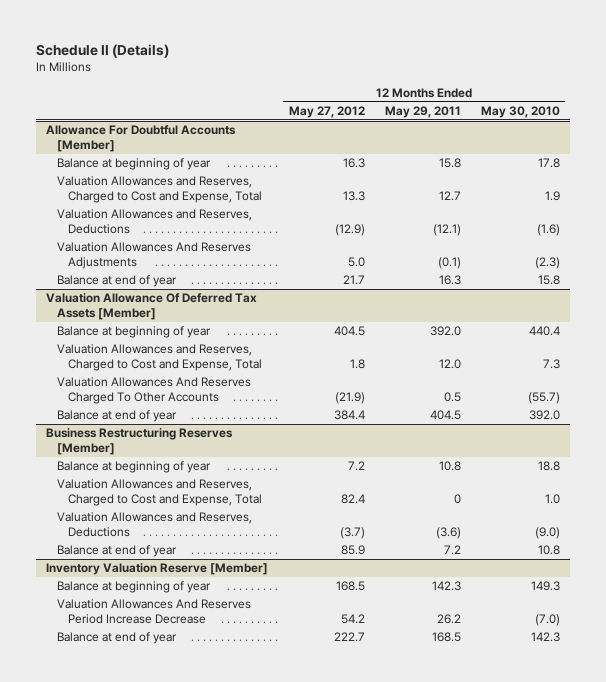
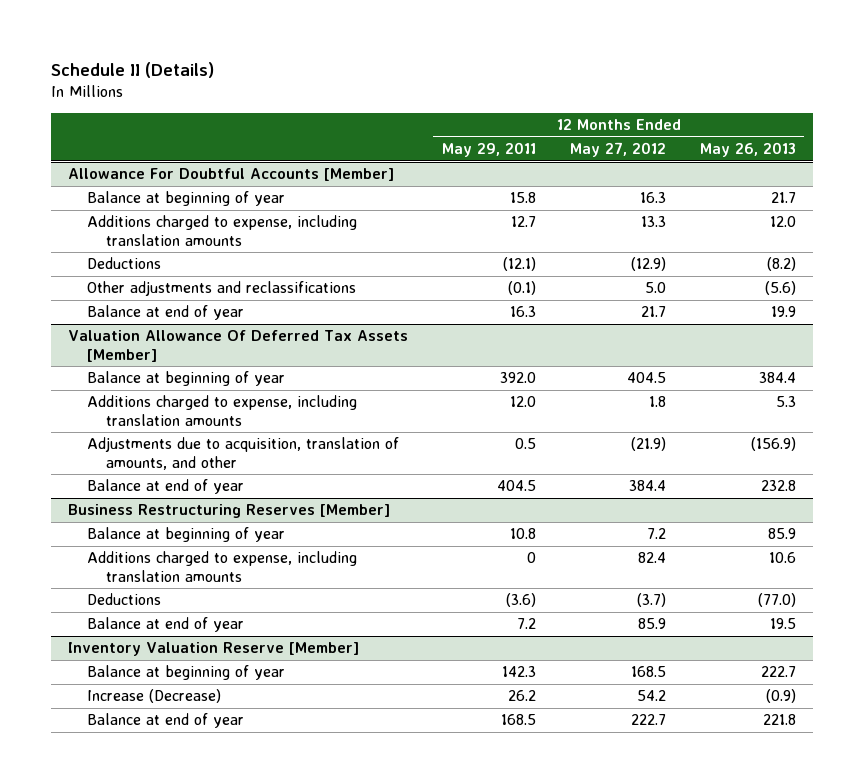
[481,105,561,118] May 30, 2010 -> none
none -> [699,142,796,158] May 26, 2013
[56,176,262,203] Valuation Allowances and Reserves, Charged to Cost and Expense, Total -> [87,215,358,246] Additions charged to expense, including translation amounts
[56,209,252,234] Valuation Allowances and Reserves, Deductions -> [87,257,162,270] Deductions
[56,242,251,269] Valuation Allowances And Reserves Adjustments -> [87,281,357,297] Other adjustments and reclassifications
[56,344,262,371] Valuation Allowances and Reserves, Charged to Cost and Expense, Total -> [87,395,358,426] Additions charged to expense, including translation amounts
[56,377,251,404] Valuation Allowances And Reserves Charged To Other Accounts -> [87,437,400,470] Adjustments due to acquisition, translation of amounts, and other
[56,479,262,506] Valuation Allowances and Reserves, Charged to Cost and Expense, Total -> [87,551,358,582] Additions charged to expense, including translation amounts
[56,512,252,537] Valuation Allowances and Reserves, Deductions -> [87,593,162,606] Deductions
[56,599,251,624] Valuation Allowances And Reserves Period Increase Decrease -> [87,689,222,704] Increase (Decrease)

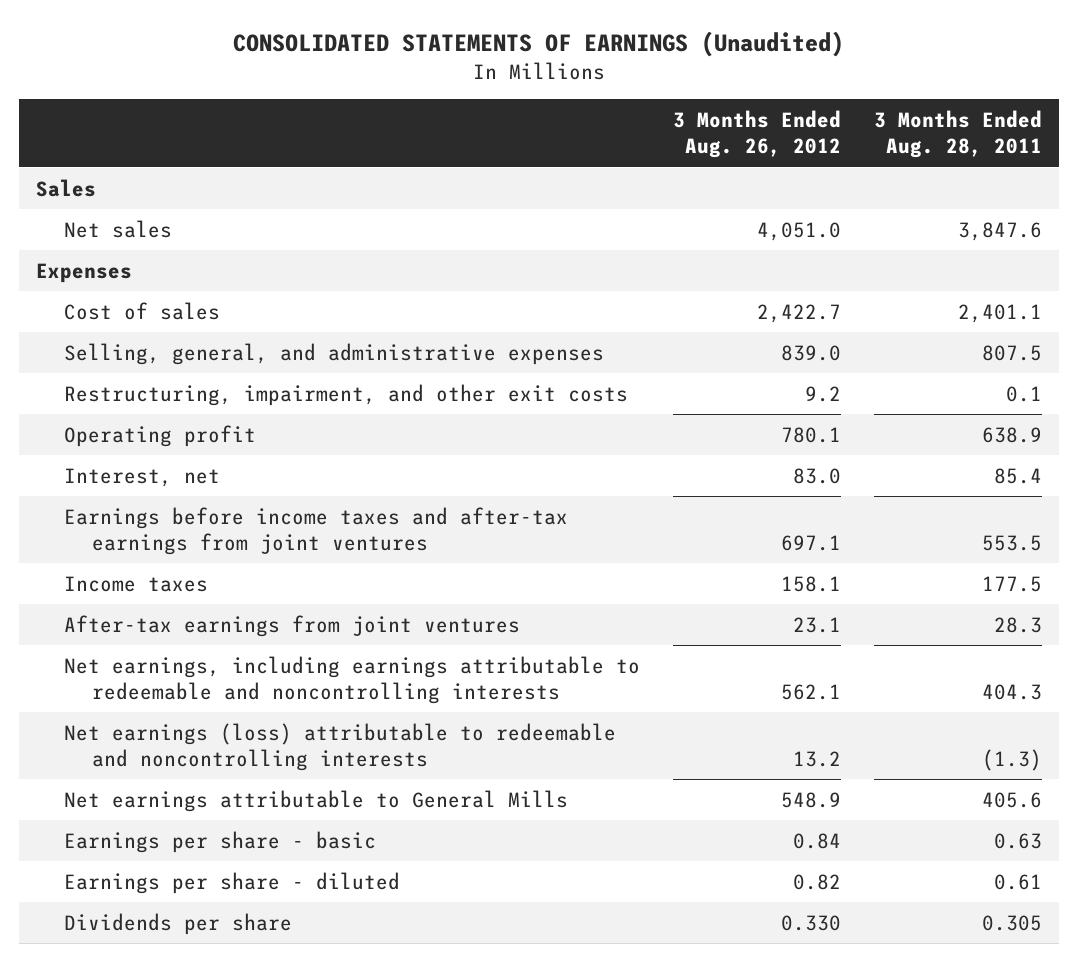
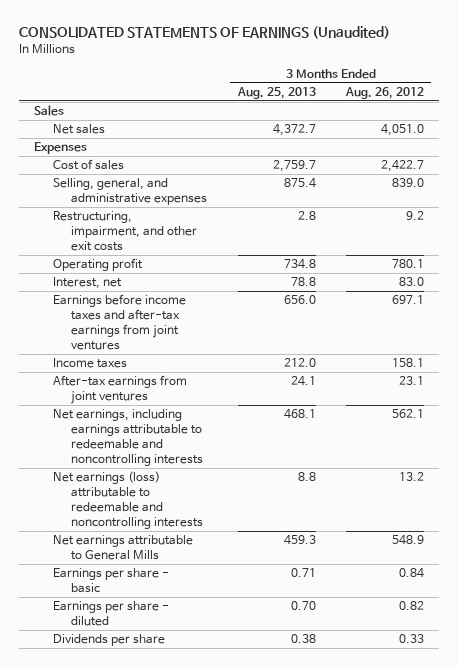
[874,109,1043,159] 3 Months Ended Aug. 28, 2011 -> none
none -> [236,87,316,100] Aug. 25, 2013
[781,914,842,931] 0.330 -> [398,634,424,644] 0.33

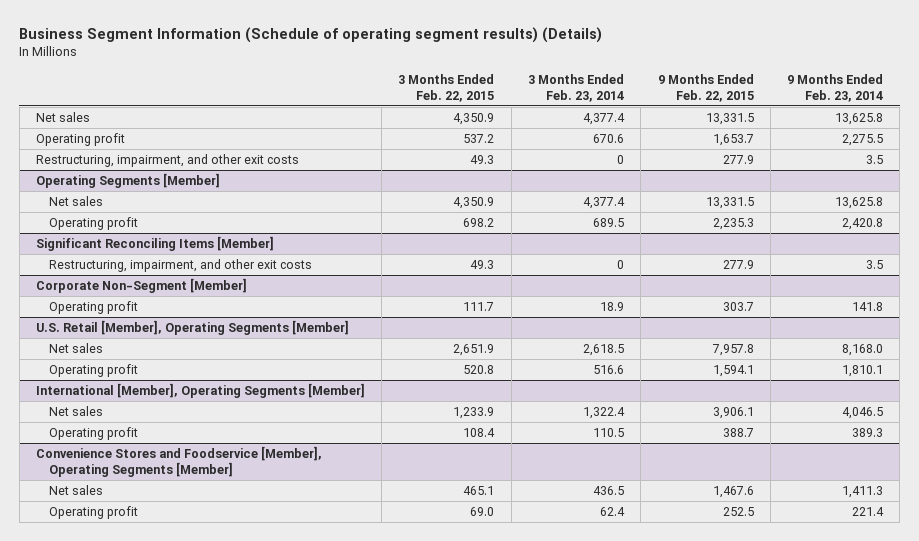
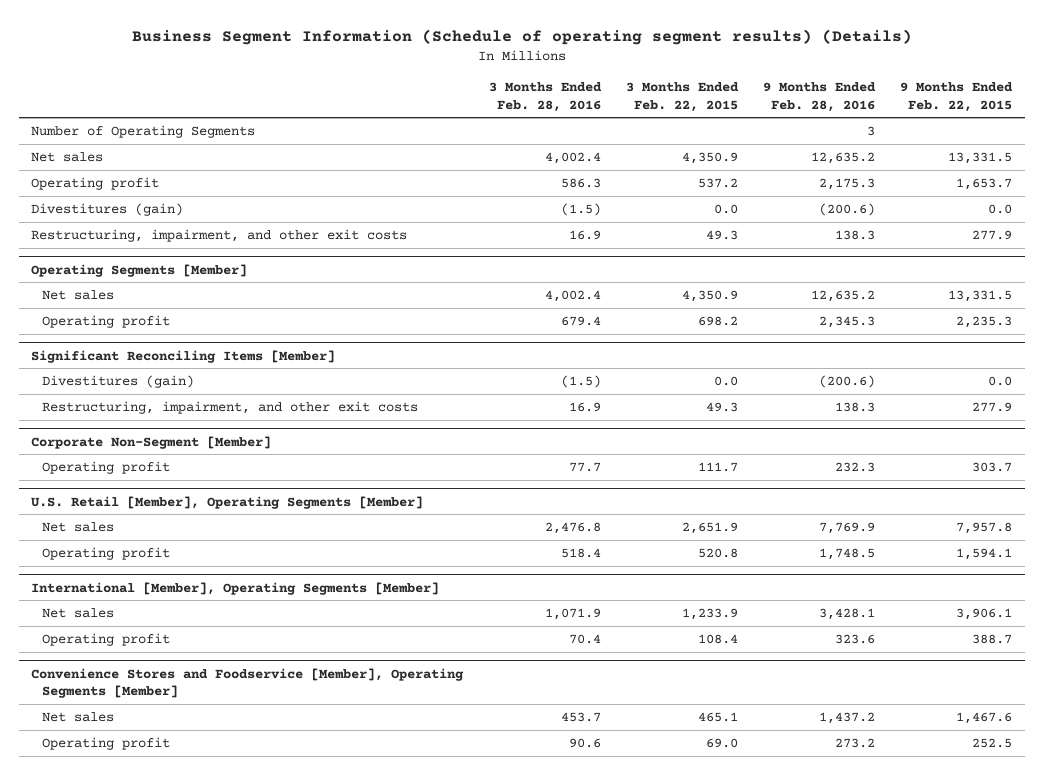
[528,73,625,102] 3 Months Ended Feb. 23, 2014 -> none
[787,73,884,102] 9 Months Ended Feb. 23, 2014 -> none
none -> [488,82,602,112] 3 Months Ended Feb. 28, 2016
none -> [762,82,876,112] 9 Months Ended Feb. 28, 2016
none -> [31,124,256,138] Number of Operating Segments
none -> [31,202,184,216] Divestitures (gain)
none -> [42,374,195,388] Divestitures (gain)

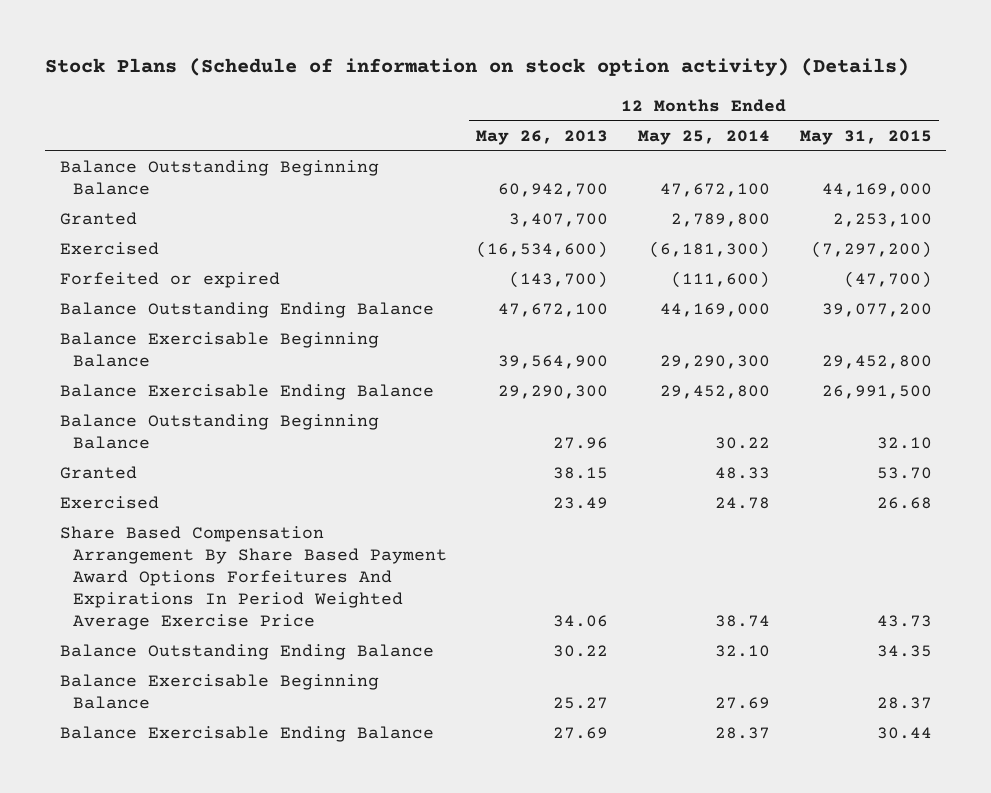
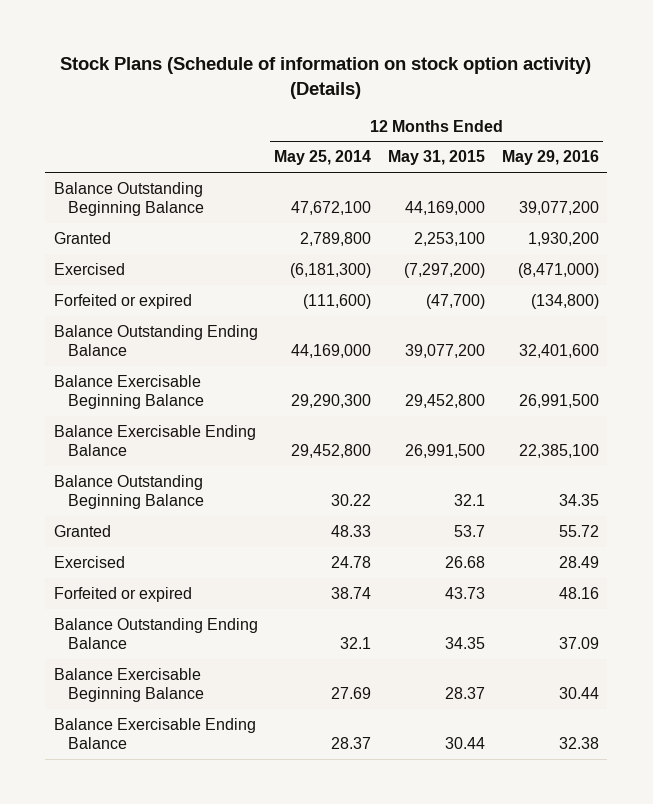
[476,129,609,145] May 26, 2013 -> none
none -> [502,150,600,166] May 29, 2016
[876,437,932,450] 32.10 -> [454,493,486,506] 32.1
[876,467,932,480] 53.70 -> [454,524,486,537] 53.7
[59,526,447,630] Share Based Compensation Arrangement By Share Based Payment Award Options Forfeitures And Expirations In Period Weighted Average Exercise Price -> [53,586,192,602] Forfeited or expired
[714,645,770,658] 32.10 -> [340,636,372,649] 32.1

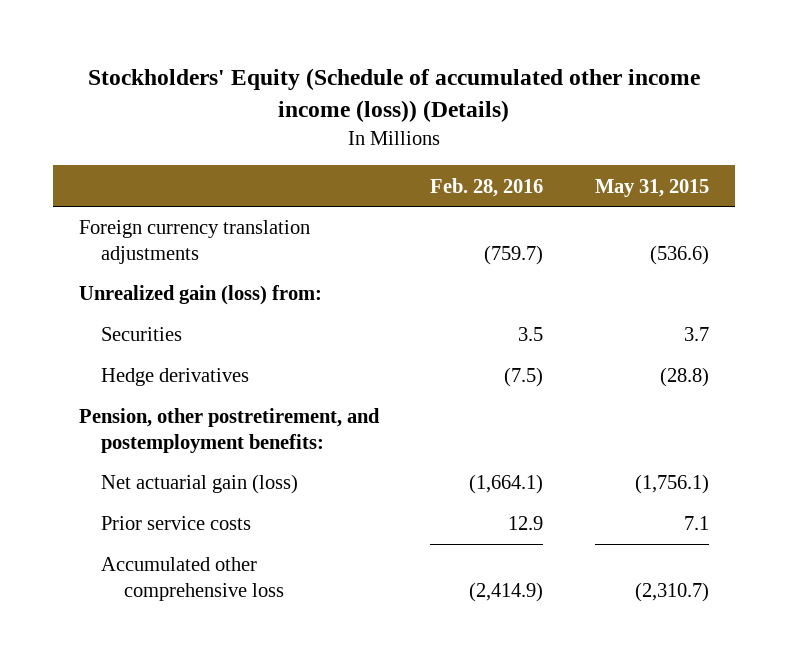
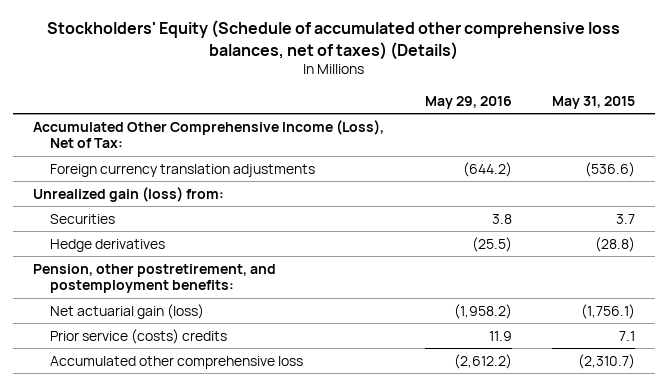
[87,68,700,122] Stockholders' Equity (Schedule of accumulated other income income (loss)) (Details) -> [47,20,621,60] Stockholders' Equity (Schedule of accumulated other comprehensive loss balances, net of taxes) (Details)
[430,177,544,197] Feb. 28, 2016 -> none
none -> [424,95,512,109] May 29, 2016
none -> [33,119,385,149] Accumulated Other Comprehensive Income (Loss), Net of Tax:
[101,516,252,531] Prior service costs -> [50,328,228,344] Prior service (costs) credits

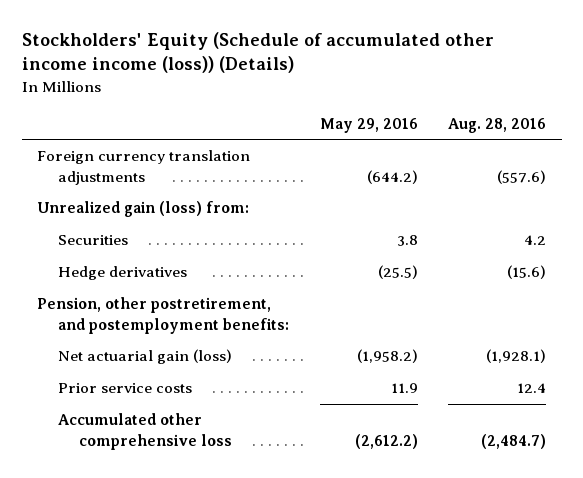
[47,20,621,60] Stockholders' Equity (Schedule of accumulated other comprehensive loss balances, net of taxes) (Details) -> [21,32,494,74] Stockholders' Equity (Schedule of accumulated other income income (loss)) (Details)
[551,95,635,109] May 31, 2015 -> none
none -> [448,117,547,133] Aug. 28, 2016
[33,119,385,149] Accumulated Other Comprehensive Income (Loss), Net of Tax: -> none
[50,328,228,344] Prior service (costs) credits -> [57,383,192,394] Prior service costs

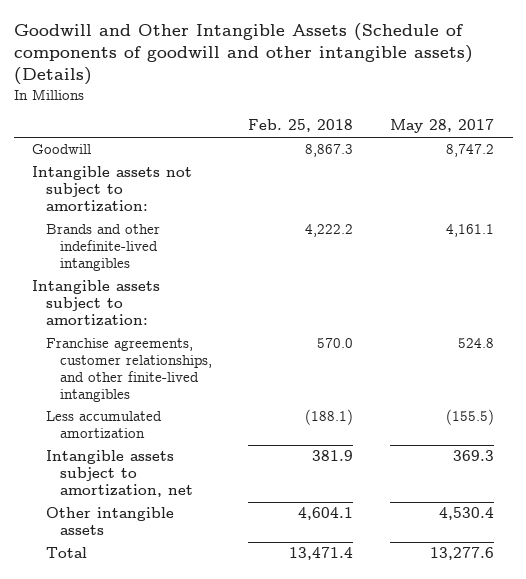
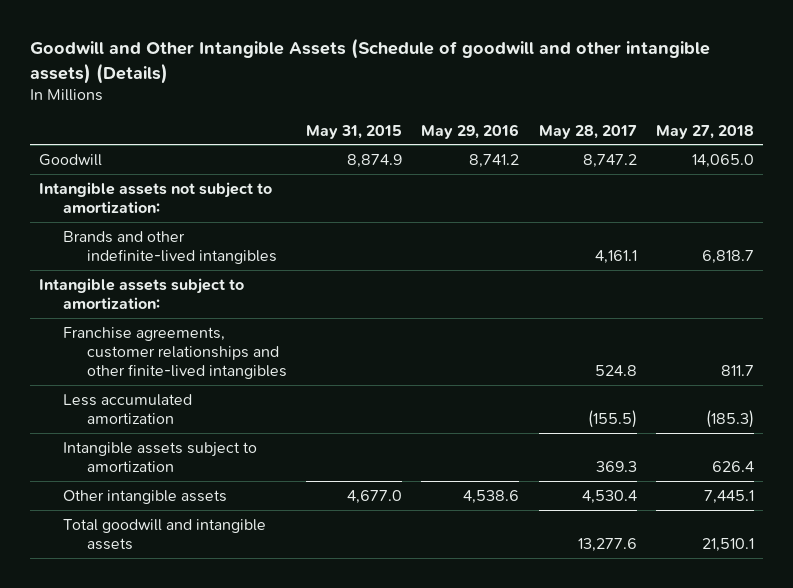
[13,22,473,86] Goodwill and Other Intangible Assets (Schedule of components of goodwill and other intangible assets) (Details) -> [29,38,710,84] Goodwill and Other Intangible Assets (Schedule of goodwill and other intangible assets) (Details)
[248,119,354,133] Feb. 25, 2018 -> none
none -> [306,124,403,139] May 31, 2015
none -> [421,123,520,139] May 29, 2016
none -> [655,124,754,139] May 27, 2018
[45,338,212,402] Franchise agreements, customer relationships, and other finite-lived intangibles -> [63,326,288,379] Franchise agreements, customer relationships and other finite-lived intangibles
[45,450,193,498] Intangible assets subject to amortization, net -> [63,441,258,472] Intangible assets subject to amortization
[45,547,87,559] Total -> [63,518,267,550] Total goodwill and intangible assets

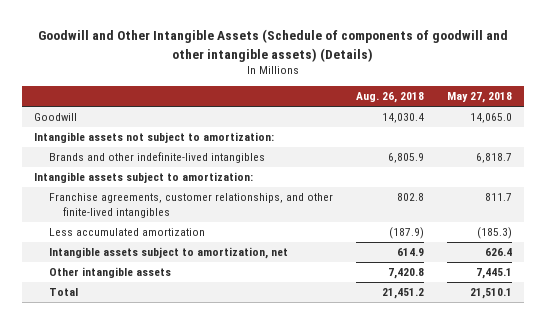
[29,38,710,84] Goodwill and Other Intangible Assets (Schedule of goodwill and other intangible assets) (Details) -> [38,29,509,62] Goodwill and Other Intangible Assets (Schedule of components of goodwill and other intangible assets) (Details)
[306,124,403,139] May 31, 2015 -> none
[421,123,520,139] May 29, 2016 -> none
[538,124,637,139] May 28, 2017 -> none
none -> [355,92,424,104] Aug. 26, 2018
[63,326,288,379] Franchise agreements, customer relationships and other finite-lived intangibles -> [48,193,333,218] Franchise agreements, customer relationships, and other finite-lived intangibles
[63,441,258,472] Intangible assets subject to amortization -> [48,247,288,260] Intangible assets subject to amortization, net
[63,518,267,550] Total goodwill and intangible assets -> [48,288,78,297] Total

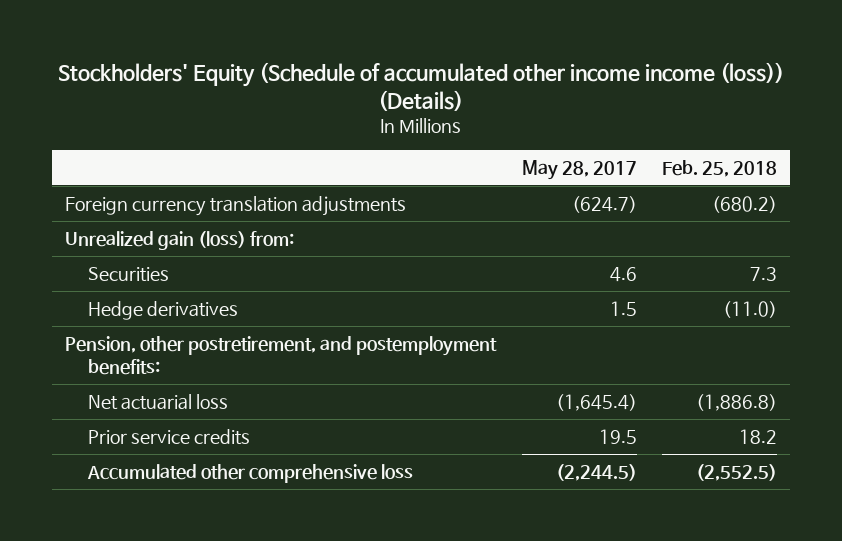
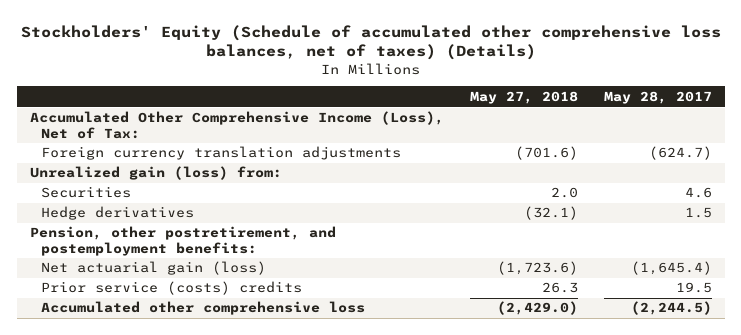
[58,61,785,111] Stockholders' Equity (Schedule of accumulated other income income (loss)) (Details) -> [20,24,721,61] Stockholders' Equity (Schedule of accumulated other comprehensive loss balances, net of taxes) (Details)
[662,159,778,177] Feb. 25, 2018 -> none
none -> [469,90,578,104] May 27, 2018
none -> [29,111,444,139] Accumulated Other Comprehensive Income (Loss), Net of Tax:
[88,394,229,411] Net actuarial loss -> [40,261,266,276] Net actuarial gain (loss)
[88,429,251,446] Prior service credits -> [40,281,302,296] Prior service (costs) credits

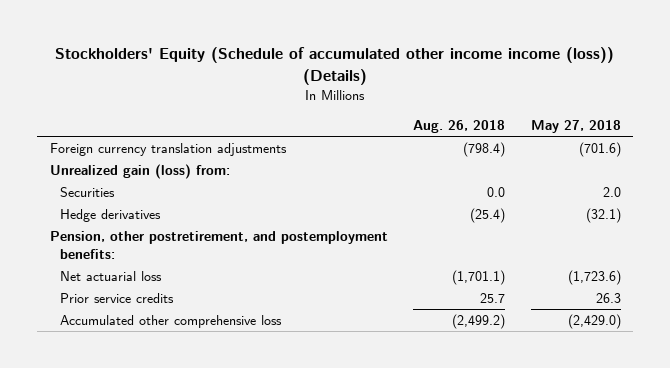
[20,24,721,61] Stockholders' Equity (Schedule of accumulated other comprehensive loss balances, net of taxes) (Details) -> [55,46,615,85] Stockholders' Equity (Schedule of accumulated other income income (loss)) (Details)
[603,90,712,104] May 28, 2017 -> none
none -> [413,119,506,133] Aug. 26, 2018
[29,111,444,139] Accumulated Other Comprehensive Income (Loss), Net of Tax: -> none
[40,261,266,276] Net actuarial gain (loss) -> [59,271,162,282] Net actuarial loss
[40,281,302,296] Prior service (costs) credits -> [59,293,174,304] Prior service credits

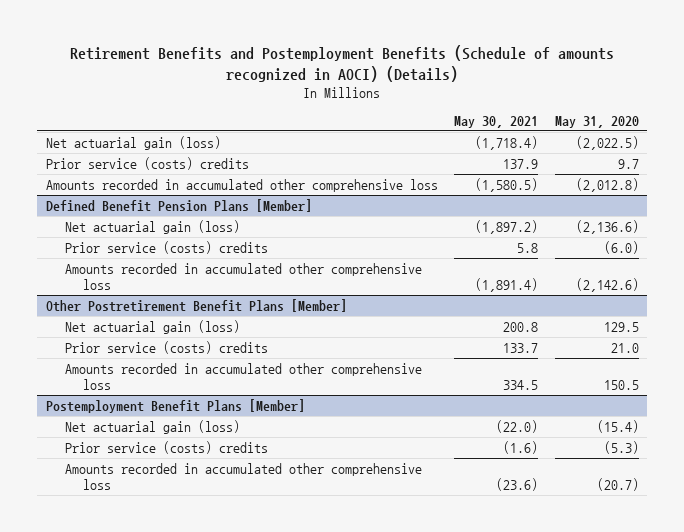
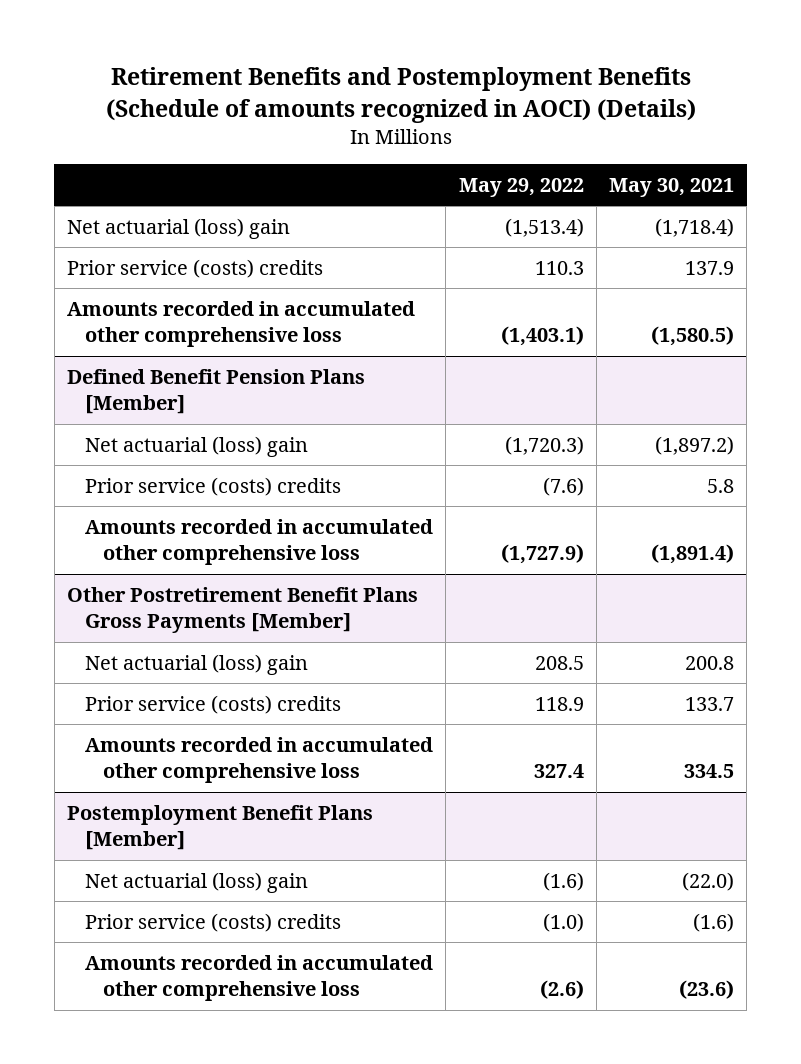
[554,115,639,128] May 31, 2020 -> none
none -> [458,177,584,197] May 29, 2022
[45,135,221,150] Net actuarial gain (loss) -> [67,217,291,239] Net actuarial (loss) gain
[64,219,240,234] Net actuarial gain (loss) -> [84,435,308,457] Net actuarial (loss) gain
[45,298,347,312] Other Postretirement Benefit Plans [Member] -> [67,586,419,634] Other Postretirement Benefit Plans Gross Payments [Member]
[64,319,240,334] Net actuarial gain (loss) -> [84,653,308,675] Net actuarial (loss) gain
[64,419,240,434] Net actuarial gain (loss) -> [84,871,308,893] Net actuarial (loss) gain

